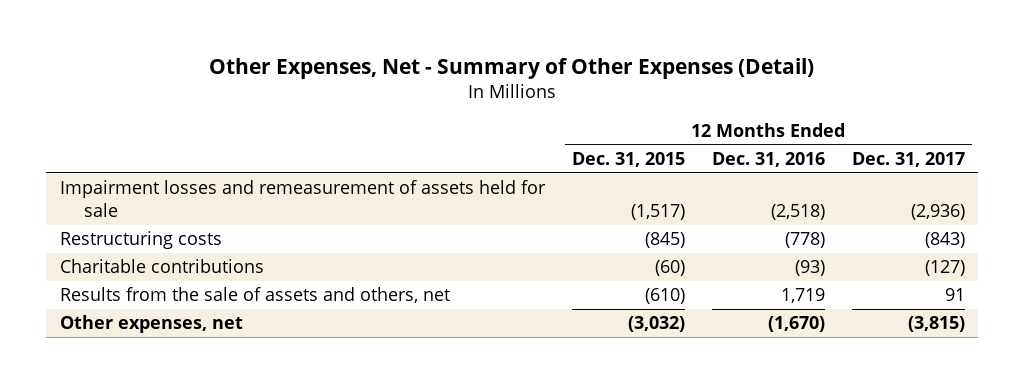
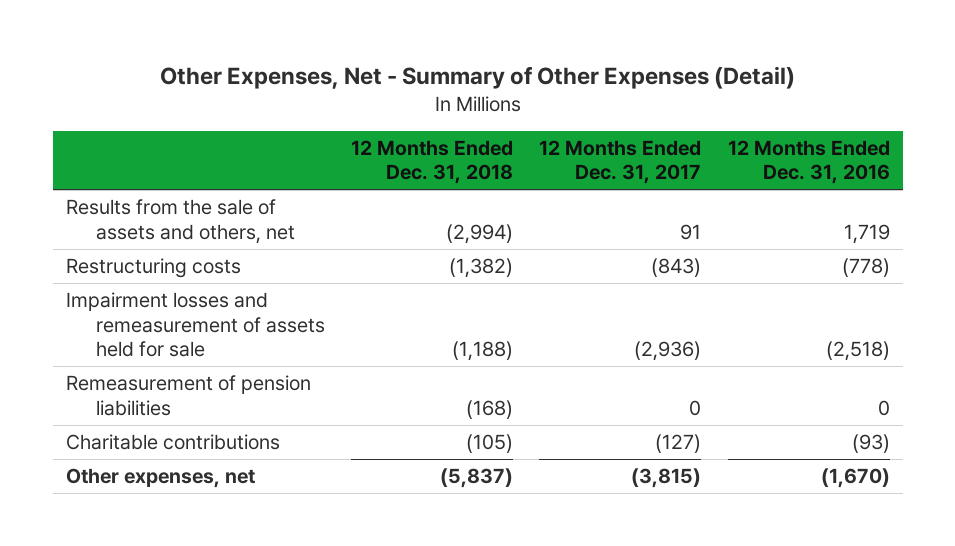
[571,152,685,168] Dec. 31, 2015 -> none
none -> [350,139,513,185] 12 Months Ended Dec. 31, 2018
[59,287,450,304] Results from the sale of assets and others, net -> [65,199,295,244] Results from the sale of assets and others, net
[59,180,546,217] Impairment losses and remeasurement of assets held for sale -> [65,292,325,358] Impairment losses and remeasurement of assets held for sale
none -> [65,375,311,416] Remeasurement of pension liabilities

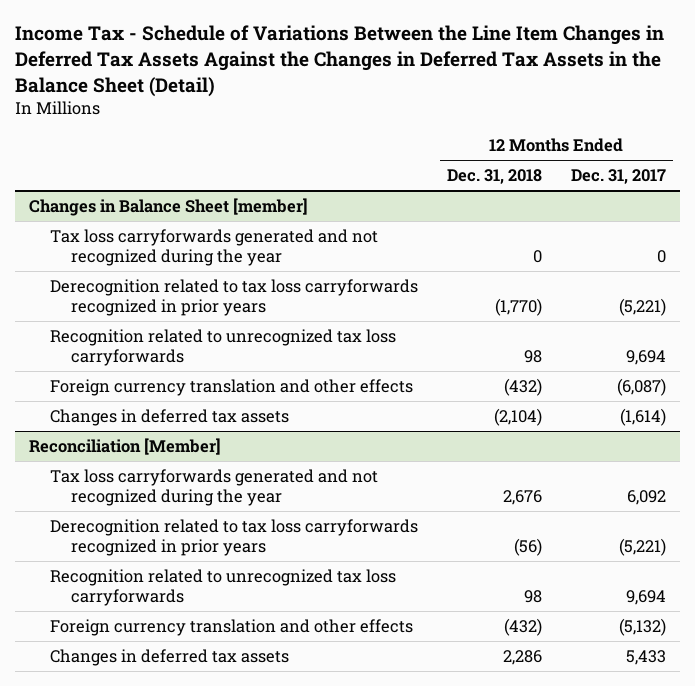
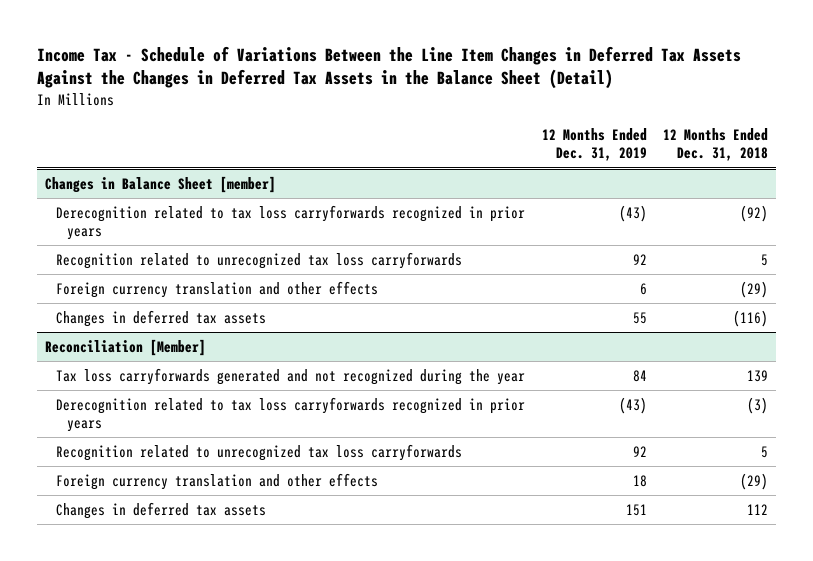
[570,169,666,185] Dec. 31, 2017 -> none
none -> [541,128,647,162] 12 Months Ended Dec. 31, 2019
[49,228,378,267] Tax loss carryforwards generated and not recognized during the year -> none
[494,298,542,317] (1,770) -> [739,204,768,222] (92)
[523,350,542,364] 98 -> [760,253,768,266] 5
[503,377,542,396] (432) -> [739,280,768,298] (29)
[493,407,542,426] (2,104) -> [732,309,768,327] (116)
[502,490,542,506] 2,676 -> [746,369,768,382] 139
[513,538,542,557] (56) -> [746,396,768,414] (3)
[523,590,542,604] 98 -> [760,445,768,458] 5
[503,617,542,636] (432) -> [739,472,768,490] (29)
[502,649,542,665] 2,286 -> [746,503,768,515] 112

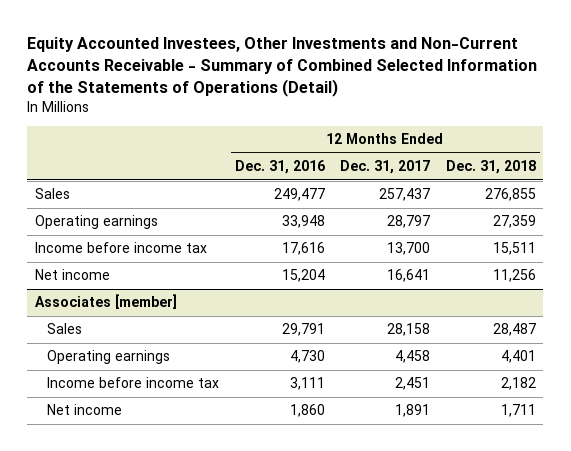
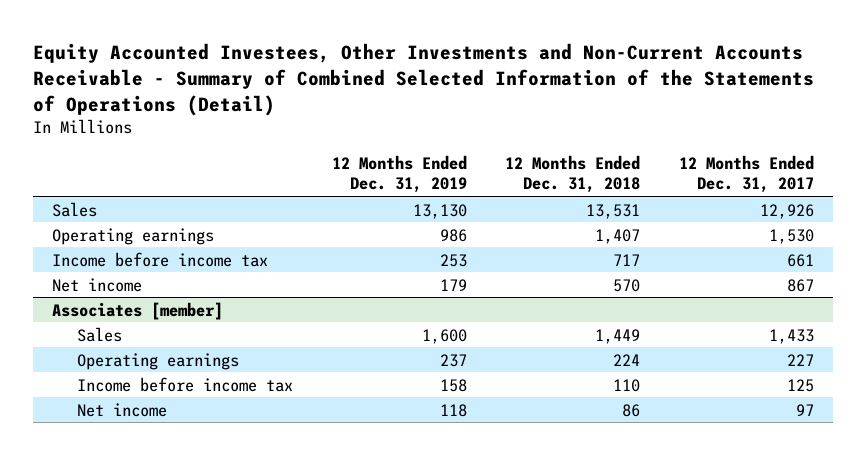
[234,160,325,175] Dec. 31, 2016 -> none
none -> [331,154,467,194] 12 Months Ended Dec. 31, 2019
[379,188,431,202] 257,437 -> [759,203,814,219] 12,926
[484,188,536,202] 276,855 -> [586,203,641,219] 13,531
[387,215,431,229] 28,797 -> [768,228,814,244] 1,530
[492,215,536,229] 27,359 -> [595,228,641,244] 1,407
[387,242,431,256] 13,700 -> [786,253,814,267] 661
[492,242,536,256] 15,511 -> [613,253,641,266] 717
[387,269,431,283] 16,641 -> [786,278,814,292] 867
[492,269,536,283] 11,256 -> [613,278,641,292] 570
[387,323,431,337] 28,158 -> [768,328,814,344] 1,433
[492,323,536,337] 28,487 -> [595,328,641,344] 1,449
[395,350,431,364] 4,458 -> [786,353,814,366] 227
[500,350,536,364] 4,401 -> [613,353,641,366] 224
[395,377,431,391] 2,451 -> [786,378,814,392] 125
[500,377,536,391] 2,182 -> [613,378,641,392] 110
[395,404,431,418] 1,891 -> [795,403,814,416] 97
[500,404,536,418] 1,711 -> [622,403,641,417] 86

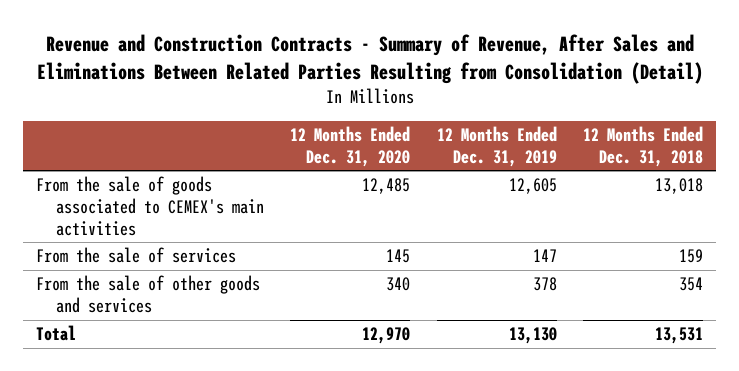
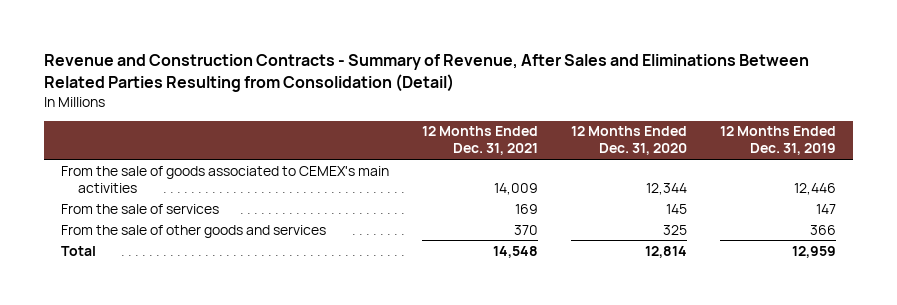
[583,126,704,167] 12 Months Ended Dec. 31, 2018 -> none
none -> [421,126,538,156] 12 Months Ended Dec. 31, 2021
[362,178,411,195] 12,485 -> [646,182,688,195] 12,344
[508,178,557,195] 12,605 -> [794,182,837,195] 12,446
[386,277,411,292] 340 -> [663,224,688,235] 325
[532,277,557,292] 378 -> [810,224,837,235] 366
[362,327,411,345] 12,970 -> [645,245,688,258] 12,814
[508,327,557,345] 13,130 -> [792,245,837,258] 12,959

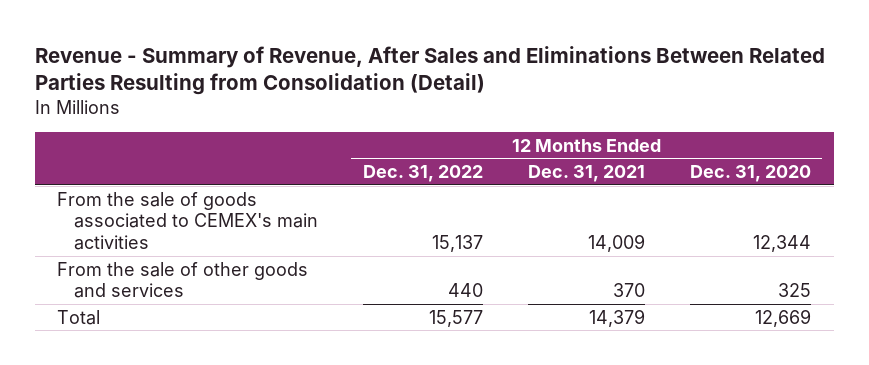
[44,53,810,92] Revenue and Construction Contracts - Summary of Revenue, After Sales and Eliminations Between Related Parties Resulting from Consolidation (Detail) -> [34,45,825,96] Revenue - Summary of Revenue, After Sales and Eliminations Between Related Parties Resulting from Consolidation (Detail)
[720,126,837,156] 12 Months Ended Dec. 31, 2019 -> none
none -> [362,165,483,183] Dec. 31, 2022
[60,203,219,214] From the sale of services -> none
[492,245,538,258] 14,548 -> [588,308,645,327] 14,379
[645,245,688,258] 12,814 -> [755,308,812,327] 12,669

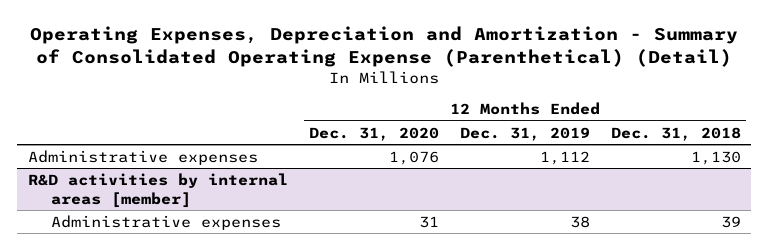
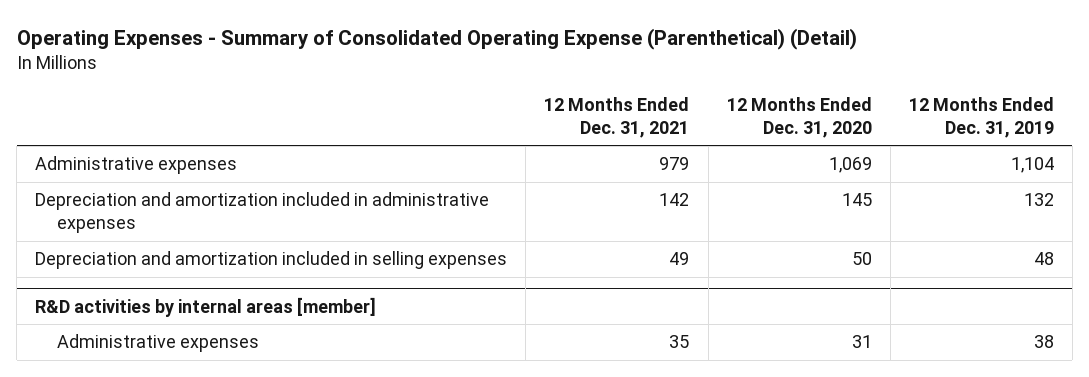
[30,26,739,67] Operating Expenses, Depreciation and Amortization - Summary of Consolidated Operating Expense (Parenthetical) (Detail) -> [16,27,857,50] Operating Expenses - Summary of Consolidated Operating Expense (Parenthetical) (Detail)
[610,126,741,141] Dec. 31, 2018 -> none
none -> [544,97,690,138] 12 Months Ended Dec. 31, 2021
[388,150,439,165] 1,076 -> [828,157,872,174] 1,069
[539,150,590,165] 1,112 -> [1010,157,1054,174] 1,104
none -> [35,192,490,234] Depreciation and amortization included in administrative expenses
none -> [35,251,508,270] Depreciation and amortization included in selling expenses

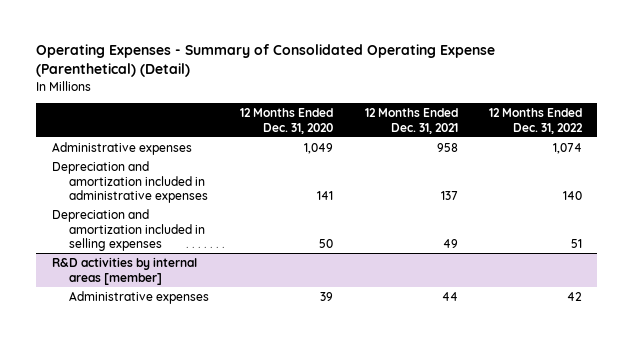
[908,97,1054,138] 12 Months Ended Dec. 31, 2019 -> none
none -> [488,107,583,134] 12 Months Ended Dec. 31, 2022
[659,157,690,171] 979 -> [436,142,458,152] 958
[828,157,872,174] 1,069 -> [304,142,334,154] 1,049
[659,193,690,207] 142 -> [440,191,458,201] 137
[841,193,872,207] 145 -> [317,191,334,201] 141
[669,335,690,349] 35 -> [441,291,458,301] 44
[851,335,872,349] 31 -> [320,291,334,301] 39

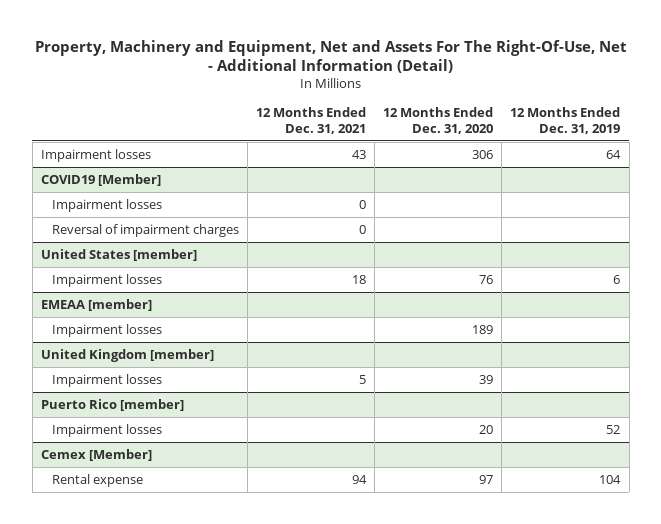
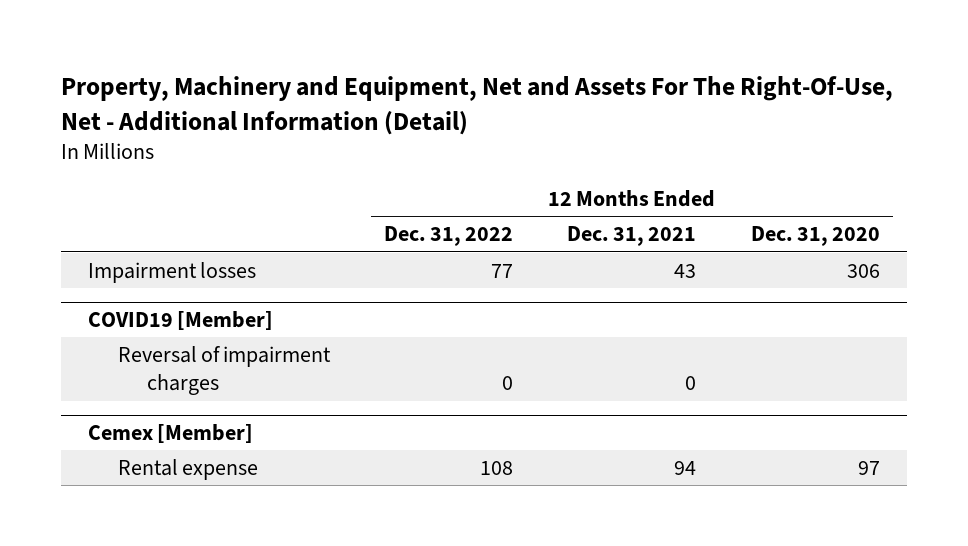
[510,107,621,134] 12 Months Ended Dec. 31, 2019 -> none
none -> [384,226,514,247] Dec. 31, 2022
[51,198,162,212] Impairment losses -> none
[40,248,197,261] United States [member] -> none
[51,273,162,287] Impairment losses -> none
[40,298,152,311] EMEAA [member] -> none
[51,323,162,337] Impairment losses -> none
[40,348,214,362] United Kingdom [member] -> none
[51,373,162,387] Impairment losses -> none
[40,398,184,411] Puerto Rico [member] -> none
[51,423,162,437] Impairment losses -> none

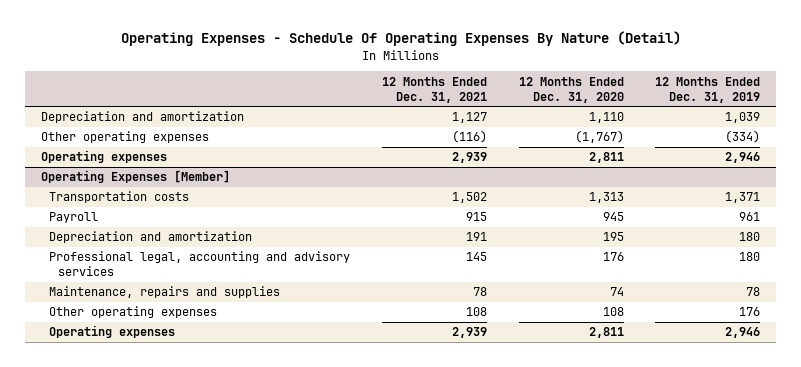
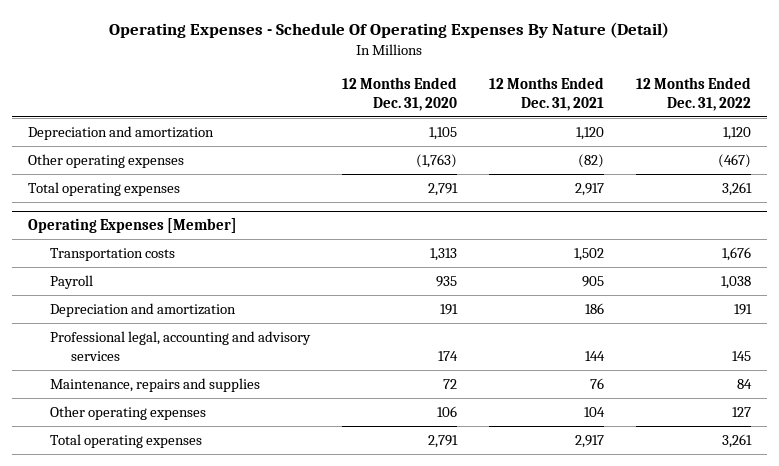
[655,76,761,103] 12 Months Ended Dec. 31, 2019 -> none
none -> [635,76,751,111] 12 Months Ended Dec. 31, 2022
[451,112,487,124] 1,127 -> [575,126,604,140] 1,120
[588,112,624,124] 1,110 -> [428,126,457,140] 1,105
[451,130,487,144] (116) -> [577,153,604,168] (82)
[574,130,624,144] (1,767) -> [415,153,457,168] (1,763)
[40,150,167,164] Operating expenses -> [28,181,181,196] Total operating expenses
[451,152,487,164] 2,939 -> [574,182,604,196] 2,917
[588,152,624,164] 2,811 -> [427,182,458,196] 2,791
[465,212,487,222] 915 -> [581,275,604,287] 905
[602,212,624,222] 945 -> [435,275,457,287] 935
[465,232,487,242] 191 -> [584,302,604,314] 186
[602,232,624,242] 195 -> [439,303,458,315] 191
[465,252,487,262] 145 -> [584,351,605,362] 144
[602,252,624,262] 176 -> [437,351,458,362] 174
[472,287,487,297] 78 -> [589,377,604,389] 76
[609,287,624,297] 74 -> [442,378,457,389] 72
[465,307,487,317] 108 -> [583,406,605,417] 104
[602,307,624,317] 108 -> [436,405,457,417] 106
[49,325,176,339] Operating expenses -> [49,433,202,448] Total operating expenses
[451,327,487,339] 2,939 -> [574,434,604,448] 2,917
[588,327,624,339] 2,811 -> [427,434,458,448] 2,791

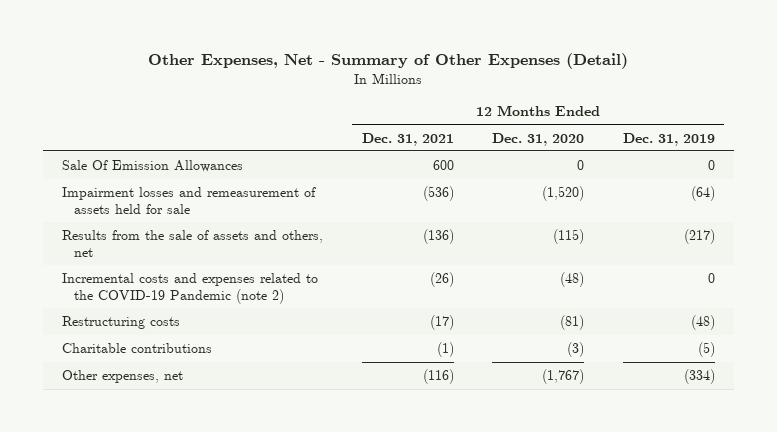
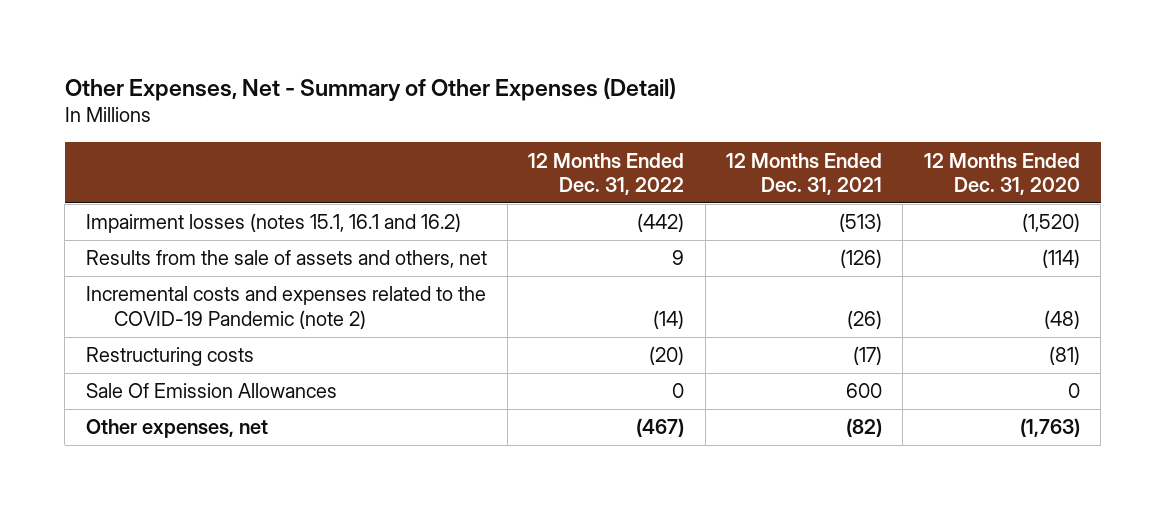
[622,132,715,146] Dec. 31, 2019 -> none
none -> [528,152,685,195] 12 Months Ended Dec. 31, 2022
[62,187,317,215] Impairment losses and remeasurement of assets held for sale -> [85,213,461,234] Impairment losses (notes 15.1, 16.1 and 16.2)
[422,186,454,202] (536) -> [839,213,883,233] (513)
[422,229,454,245] (136) -> [840,249,883,269] (126)
[553,229,585,245] (115) -> [1041,249,1080,269] (114)
[62,343,213,354] Charitable contributions -> none
[62,160,244,173] Sale Of Emission Allowances -> [85,383,337,399] Sale Of Emission Allowances
[422,369,454,385] (116) -> [846,418,883,438] (82)
[542,369,585,385] (1,767) -> [1019,418,1080,438] (1,763)

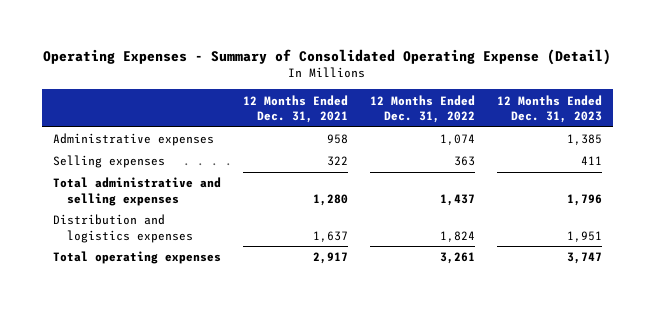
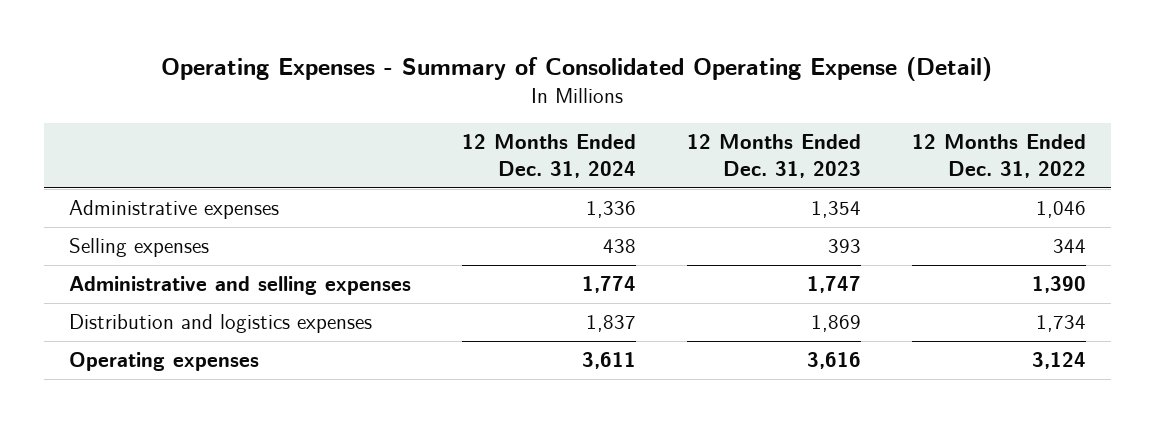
[242,94,348,124] 12 Months Ended Dec. 31, 2021 -> none
none -> [461,134,636,178] 12 Months Ended Dec. 31, 2024
[439,134,475,146] 1,074 -> [1035,201,1086,219] 1,046
[566,134,602,146] 1,385 -> [810,201,861,219] 1,354
[453,156,475,167] 363 -> [1052,239,1086,254] 344
[580,156,602,166] 411 -> [827,239,861,254] 393
[52,177,221,206] Total administrative and selling expenses -> [69,276,412,296] Administrative and selling expenses
[439,193,475,206] 1,437 -> [1031,276,1086,294] 1,390
[566,193,602,206] 1,796 -> [806,276,861,294] 1,747
[439,230,475,242] 1,824 -> [1035,315,1086,333] 1,734
[566,230,602,242] 1,951 -> [810,315,861,333] 1,869
[52,251,221,265] Total operating expenses -> [69,352,260,372] Operating expenses
[439,252,475,265] 3,261 -> [1031,352,1086,370] 3,124
[566,252,602,265] 3,747 -> [806,352,861,370] 3,616

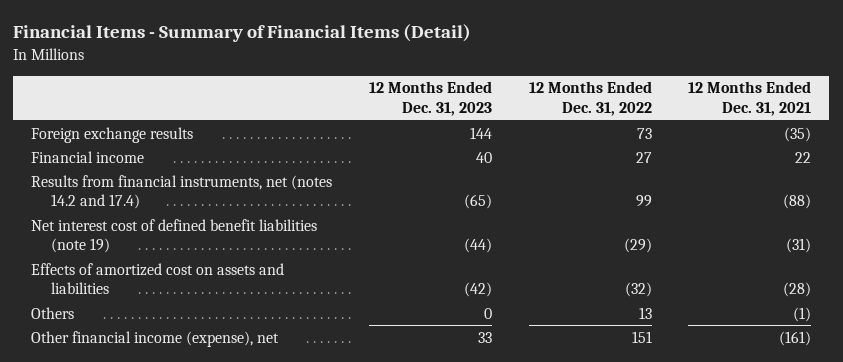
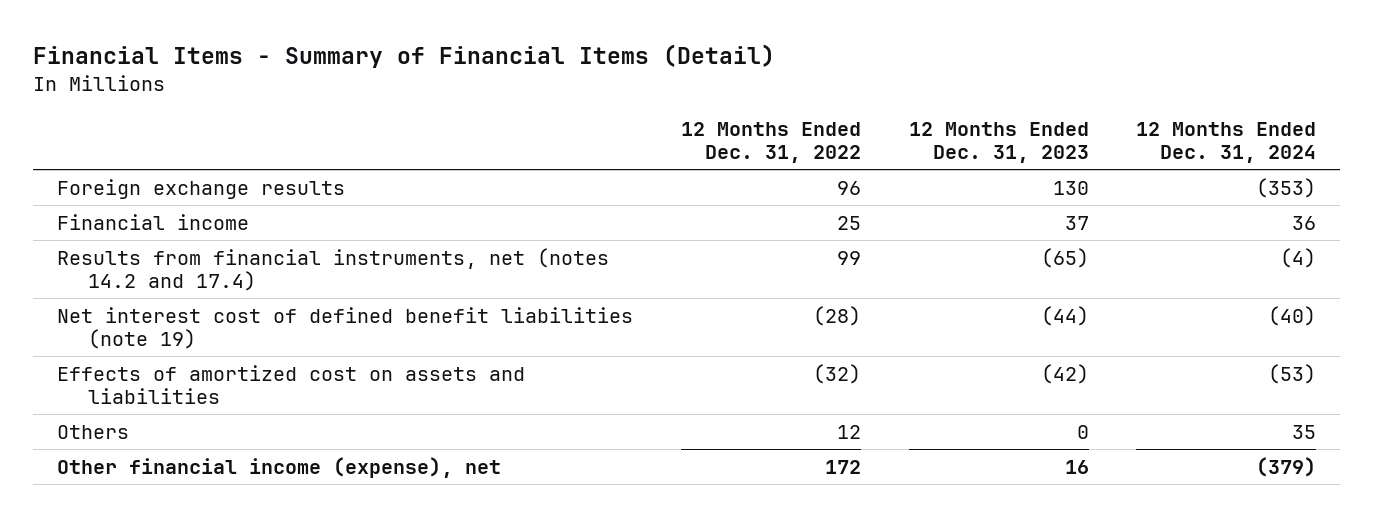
[688,81,812,117] 12 Months Ended Dec. 31, 2021 -> none
none -> [1136,121,1317,163] 12 Months Ended Dec. 31, 2024
[470,126,493,139] 144 -> [1052,180,1089,195] 130
[636,127,652,139] 73 -> [836,180,861,195] 96
[476,151,493,163] 40 -> [1064,215,1089,230] 37
[635,151,652,163] 27 -> [836,215,861,230] 25
[623,238,652,254] (29) -> [812,305,861,326] (28)
[638,306,652,319] 13 -> [836,424,861,439] 12
[478,331,493,343] 33 -> [1064,459,1089,474] 16
[631,330,652,343] 151 -> [824,459,861,474] 172

